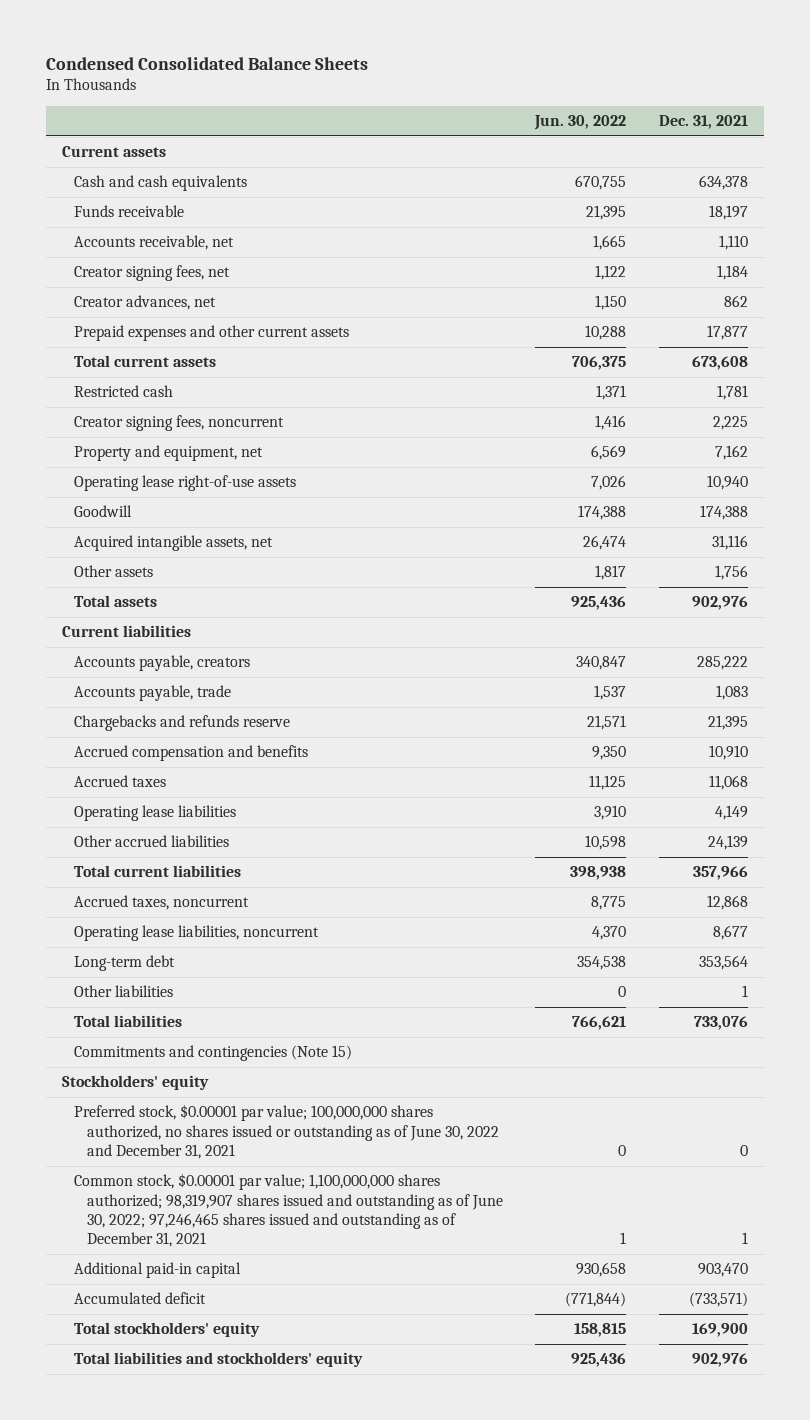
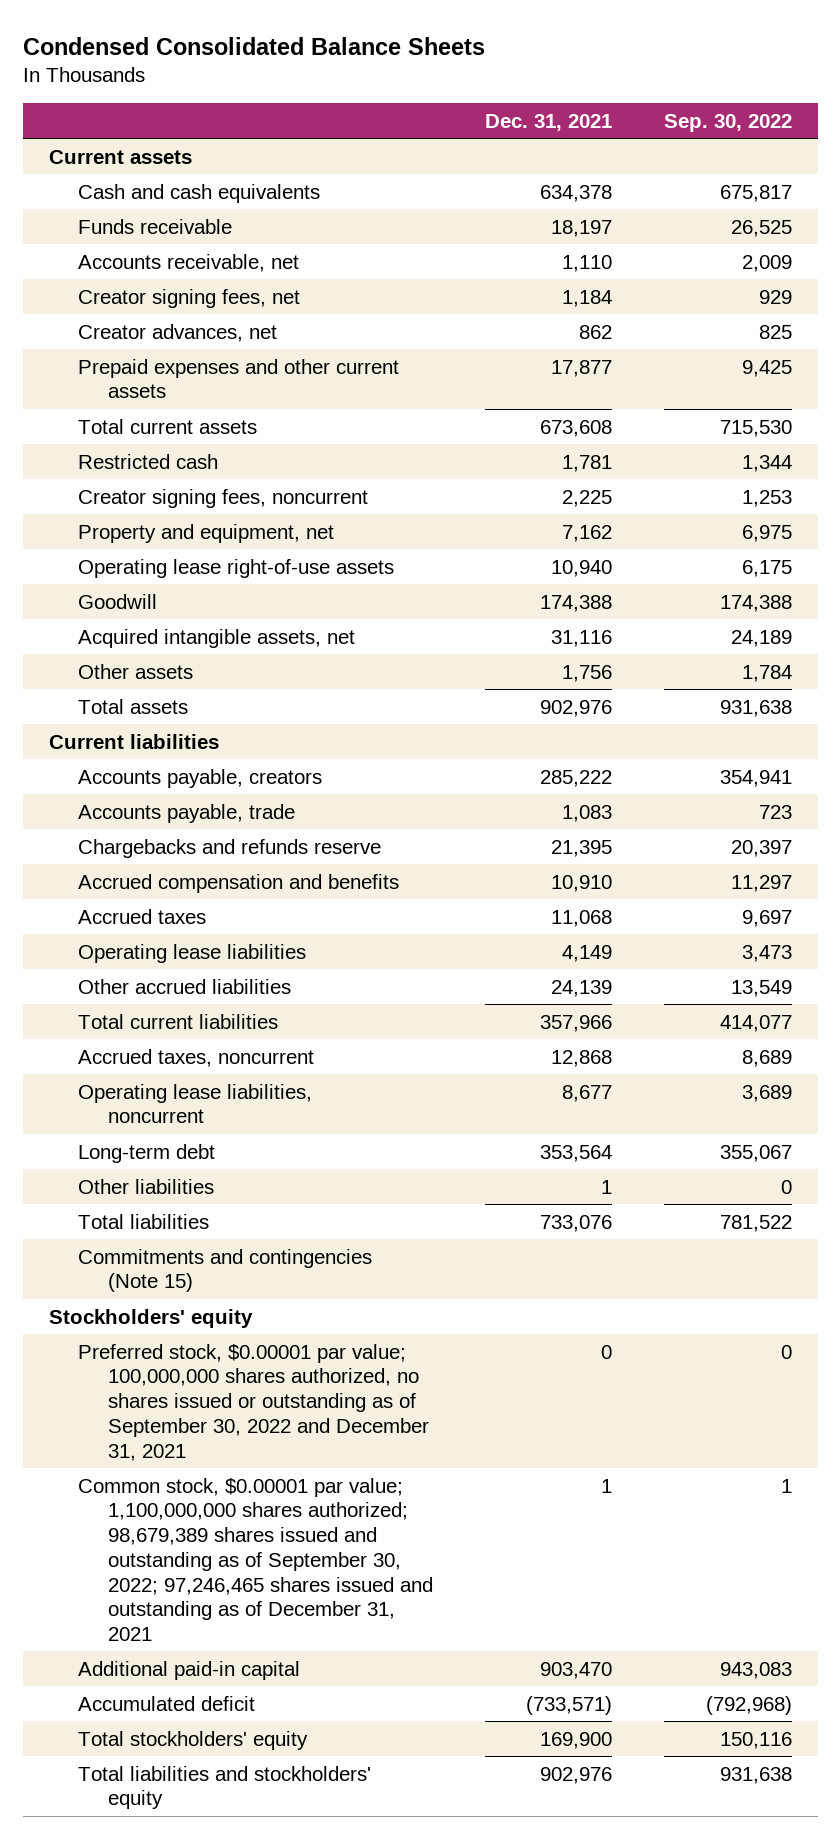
[534,114,627,130] Jun. 30, 2022 -> none
none -> [663,113,792,132] Sep. 30, 2022
[74,1104,499,1159] Preferred stock, $0.00001 par value; 100,000,000 shares authorized, no shares issued or outstanding as of June 30, 2022 and December 31, 2021 -> [78,1343,430,1461] Preferred stock, $0.00001 par value; 100,000,000 shares authorized, no shares issued or outstanding as of September 30, 2022 and December 31, 2021
[74,1173,503,1247] Common stock, $0.00001 par value; 1,100,000,000 shares authorized; 98,319,907 shares issued and outstanding as of June 30, 2022; 97,246,465 shares issued and outstanding as of December 31, 2021 -> [78,1477,434,1641] Common stock, $0.00001 par value; 1,100,000,000 shares authorized; 98,679,389 shares issued and outstanding as of September 30, 2022; 97,246,465 shares issued and outstanding as of December 31, 2021

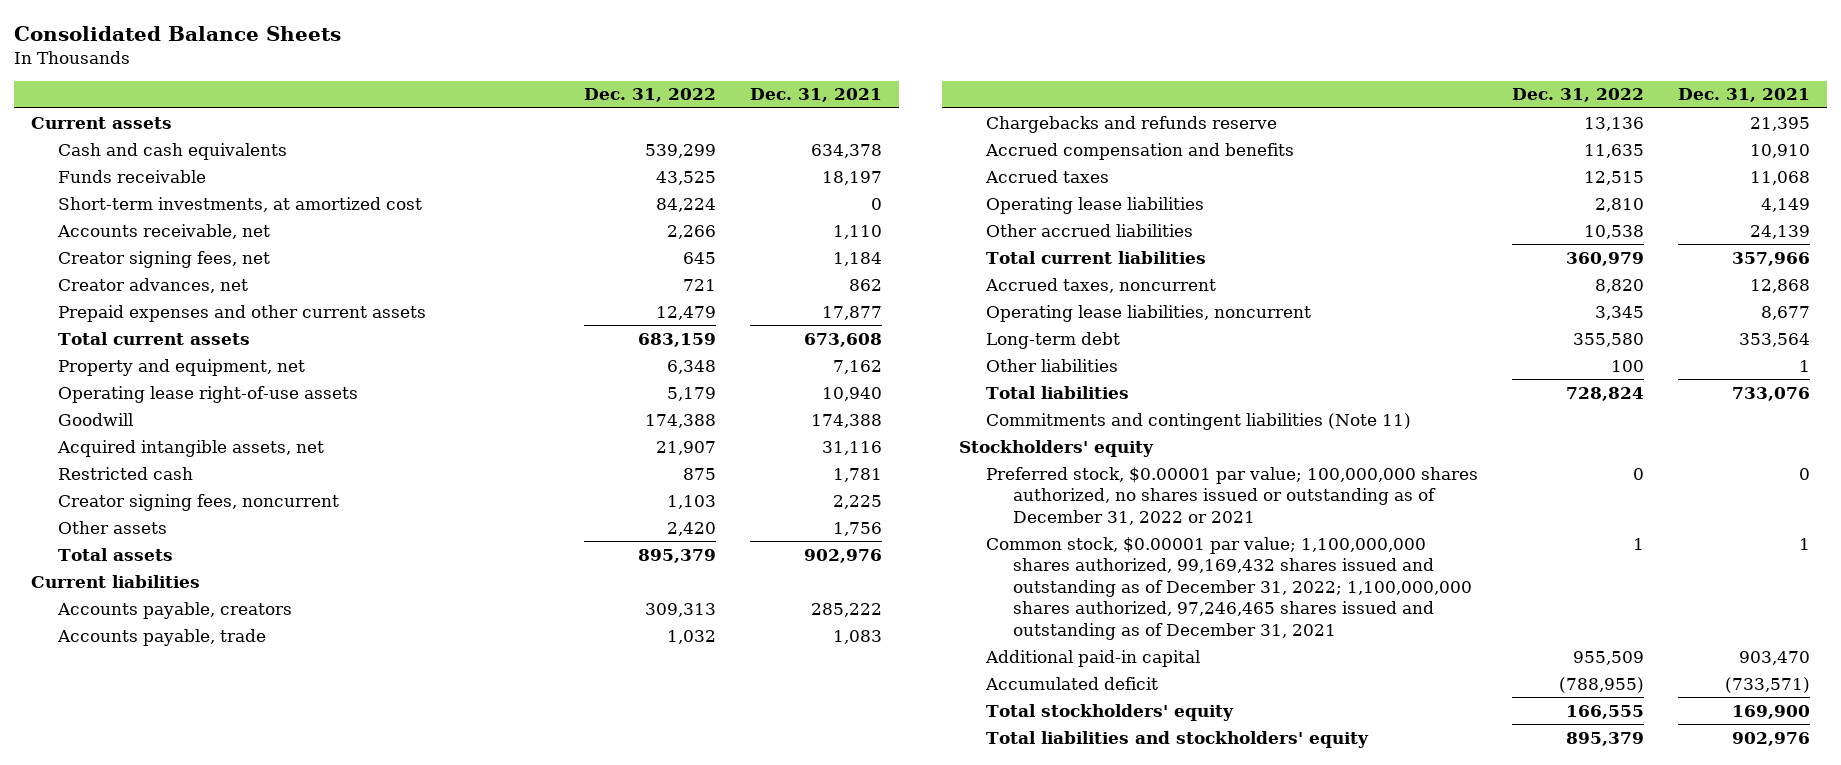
[22,36,485,55] Condensed Consolidated Balance Sheets -> [14,25,342,41] Consolidated Balance Sheets
[663,113,792,132] Sep. 30, 2022 -> none
none -> [584,88,717,103] Dec. 31, 2022
none -> [58,196,423,212] Short-term investments, at amortized cost
[78,453,219,469] Restricted cash -> [58,466,194,480] Restricted cash
[78,488,369,508] Creator signing fees, noncurrent -> [58,493,340,511] Creator signing fees, noncurrent
[78,1248,373,1293] Commitments and contingencies (Note 15) -> [985,412,1411,430] Commitments and contingent liabilities (Note 11)
[78,1343,430,1461] Preferred stock, $0.00001 par value; 100,000,000 shares authorized, no shares issued or outstanding as of September 30, 2022 and December 31, 2021 -> [985,466,1478,525] Preferred stock, $0.00001 par value; 100,000,000 shares authorized, no shares issued or outstanding as of December 31, 2022 or 2021
[78,1477,434,1641] Common stock, $0.00001 par value; 1,100,000,000 shares authorized; 98,679,389 shares issued and outstanding as of September 30, 2022; 97,246,465 shares issued and outstanding as of December 31, 2021 -> [985,536,1472,640] Common stock, $0.00001 par value; 1,100,000,000 shares authorized, 99,169,432 shares issued and outstanding as of December 31, 2022; 1,100,000,000 shares authorized, 97,246,465 shares issued and outstanding as of December 31, 2021

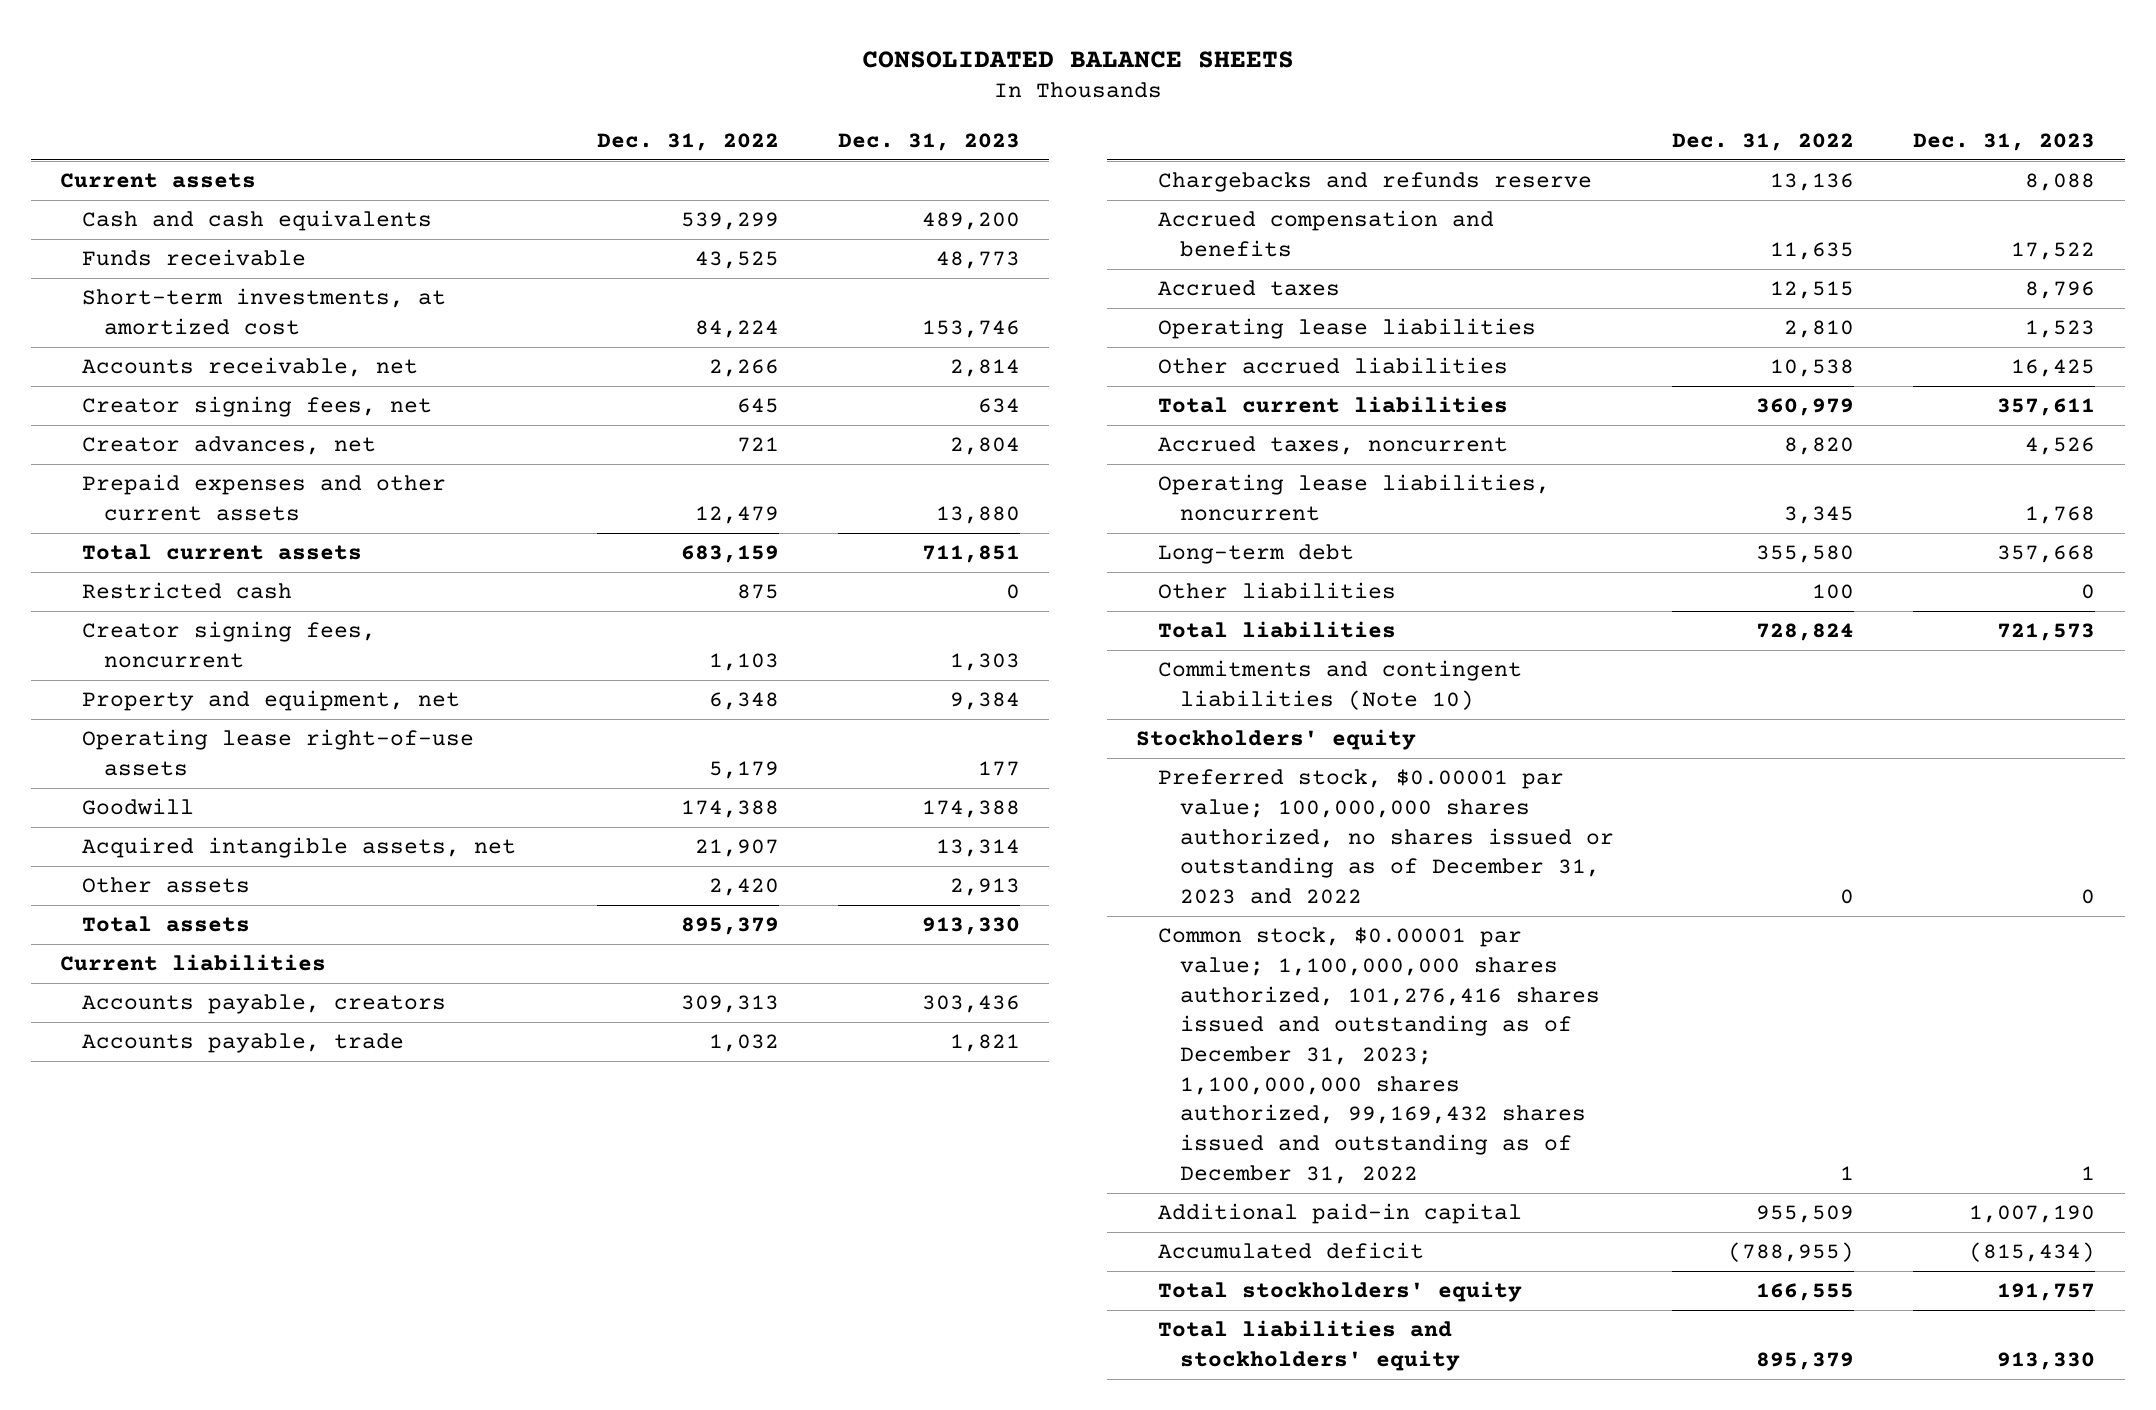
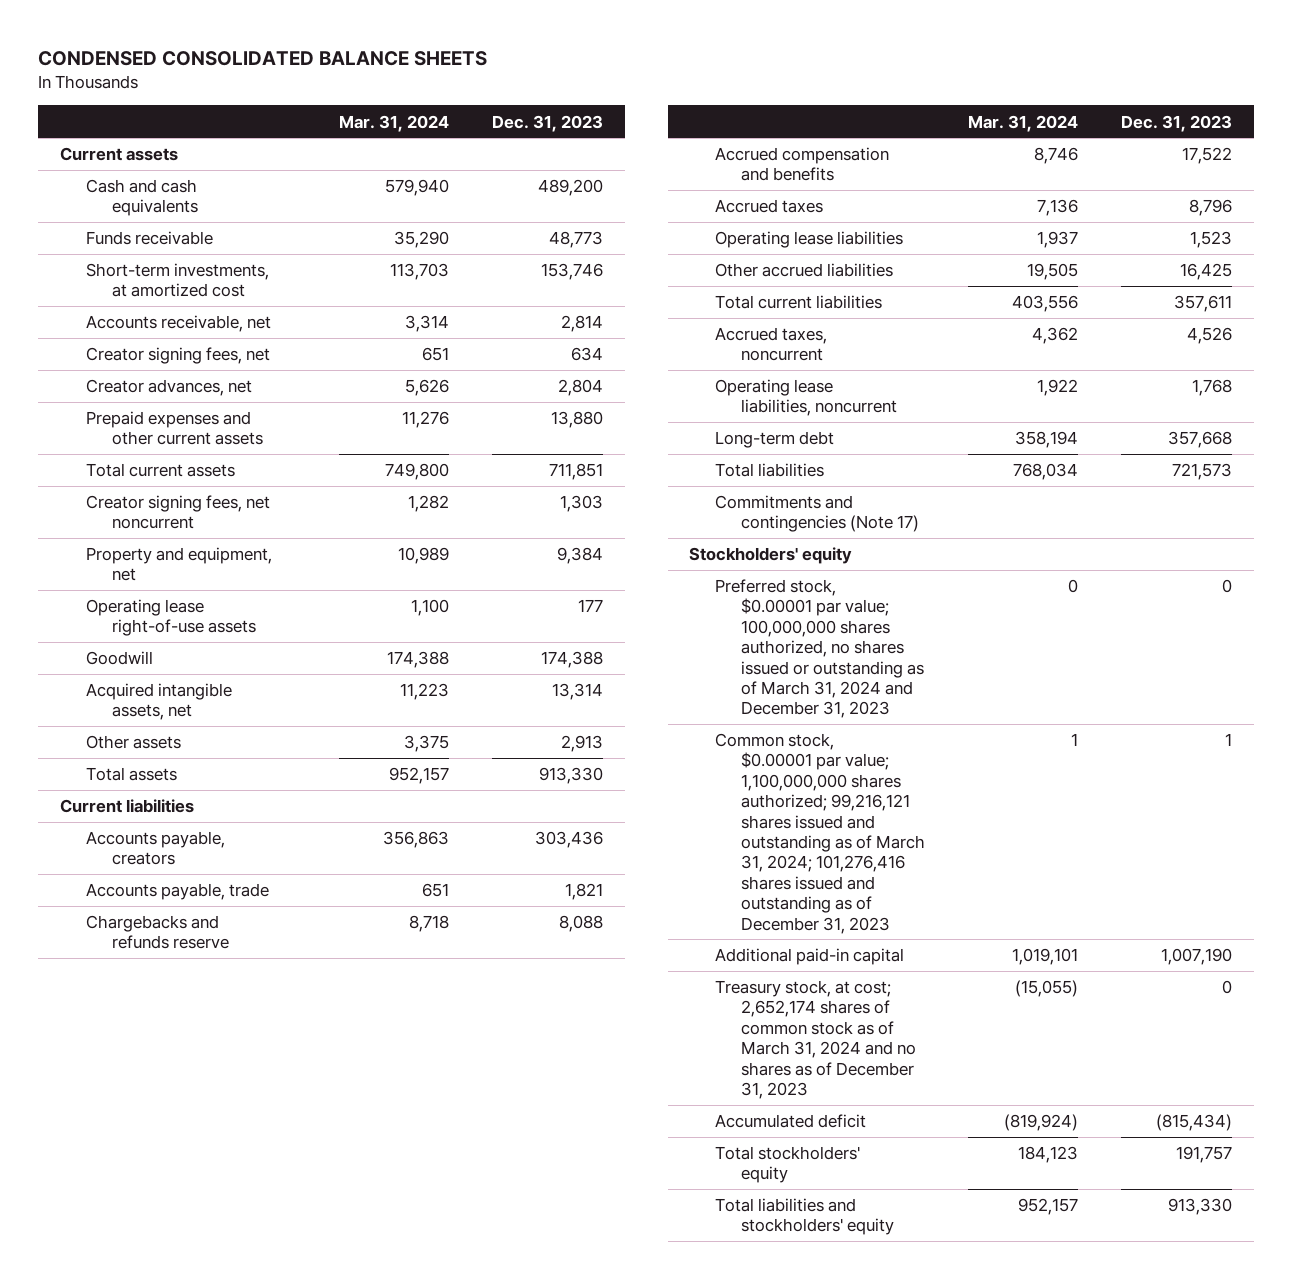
[861,50,1294,68] CONSOLIDATED BALANCE SHEETS -> [38,51,488,67] CONDENSED CONSOLIDATED BALANCE SHEETS
[596,132,779,151] Dec. 31, 2022 -> none
none -> [339,114,450,132] Mar. 31, 2024
[82,582,293,600] Restricted cash -> none
[82,621,377,668] Creator signing fees, noncurrent -> [85,495,270,530] Creator signing fees, net noncurrent
[1157,582,1396,600] Other liabilities -> none
[1157,660,1522,710] Commitments and contingent liabilities (Note 10) -> [715,495,920,533] Commitments and contingencies (Note 17)
[1157,769,1614,904] Preferred stock, $0.00001 par value; 100,000,000 shares authorized, no shares issued or outstanding as of December 31, 2023 and 2022 -> [715,579,925,719] Preferred stock, $0.00001 par value; 100,000,000 shares authorized, no shares issued or outstanding as of March 31, 2024 and December 31, 2023
[1157,927,1600,1184] Common stock, $0.00001 par value; 1,100,000,000 shares authorized, 101,276,416 shares issued and outstanding as of December 31, 2023; 1,100,000,000 shares authorized, 99,169,432 shares issued and outstanding as of December 31, 2022 -> [715,733,926,934] Common stock, $0.00001 par value; 1,100,000,000 shares authorized; 99,216,121 shares issued and outstanding as of March 31, 2024; 101,276,416 shares issued and outstanding as of December 31, 2023
none -> [715,980,917,1100] Treasury stock, at cost; 2,652,174 shares of common stock as of March 31, 2024 and no shares as of December 31, 2023

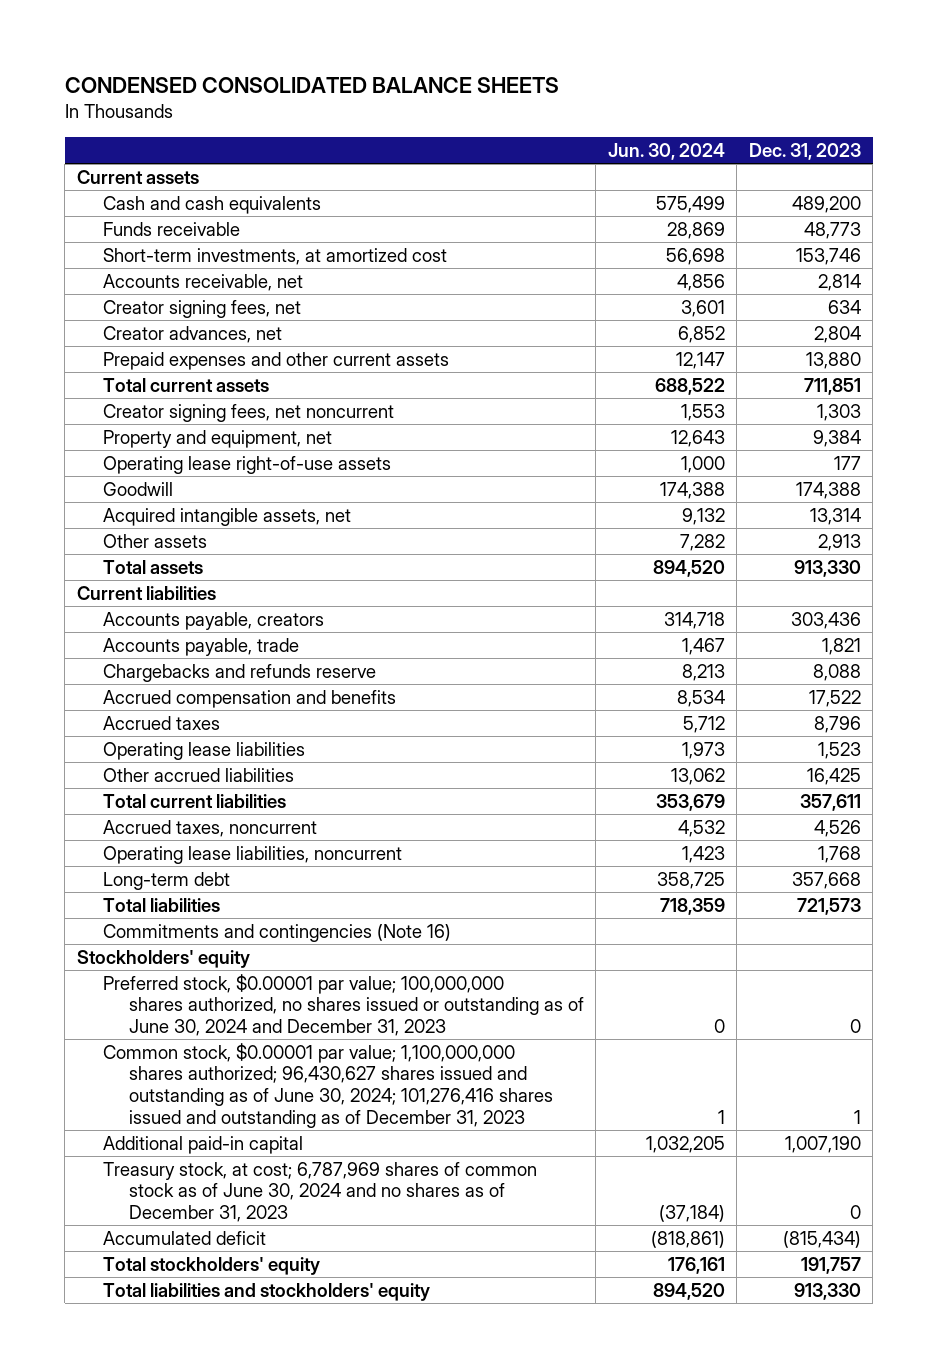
[339,114,450,132] Mar. 31, 2024 -> none
none -> [607,142,725,160] Jun. 30, 2024
[715,495,920,533] Commitments and contingencies (Note 17) -> [102,923,451,942] Commitments and contingencies (Note 16)
[715,579,925,719] Preferred stock, $0.00001 par value; 100,000,000 shares authorized, no shares issued or outstanding as of March 31, 2024 and December 31, 2023 -> [102,973,584,1036] Preferred stock, $0.00001 par value; 100,000,000 shares authorized, no shares issued or outstanding as of June 30, 2024 and December 31, 2023
[715,733,926,934] Common stock, $0.00001 par value; 1,100,000,000 shares authorized; 99,216,121 shares issued and outstanding as of March 31, 2024; 101,276,416 shares issued and outstanding as of December 31, 2023 -> [102,1042,553,1128] Common stock, $0.00001 par value; 1,100,000,000 shares authorized; 96,430,627 shares issued and outstanding as of June 30, 2024; 101,276,416 shares issued and outstanding as of December 31, 2023
[715,980,917,1100] Treasury stock, at cost; 2,652,174 shares of common stock as of March 31, 2024 and no shares as of December 31, 2023 -> [102,1161,537,1222] Treasury stock, at cost; 6,787,969 shares of common stock as of June 30, 2024 and no shares as of December 31, 2023

